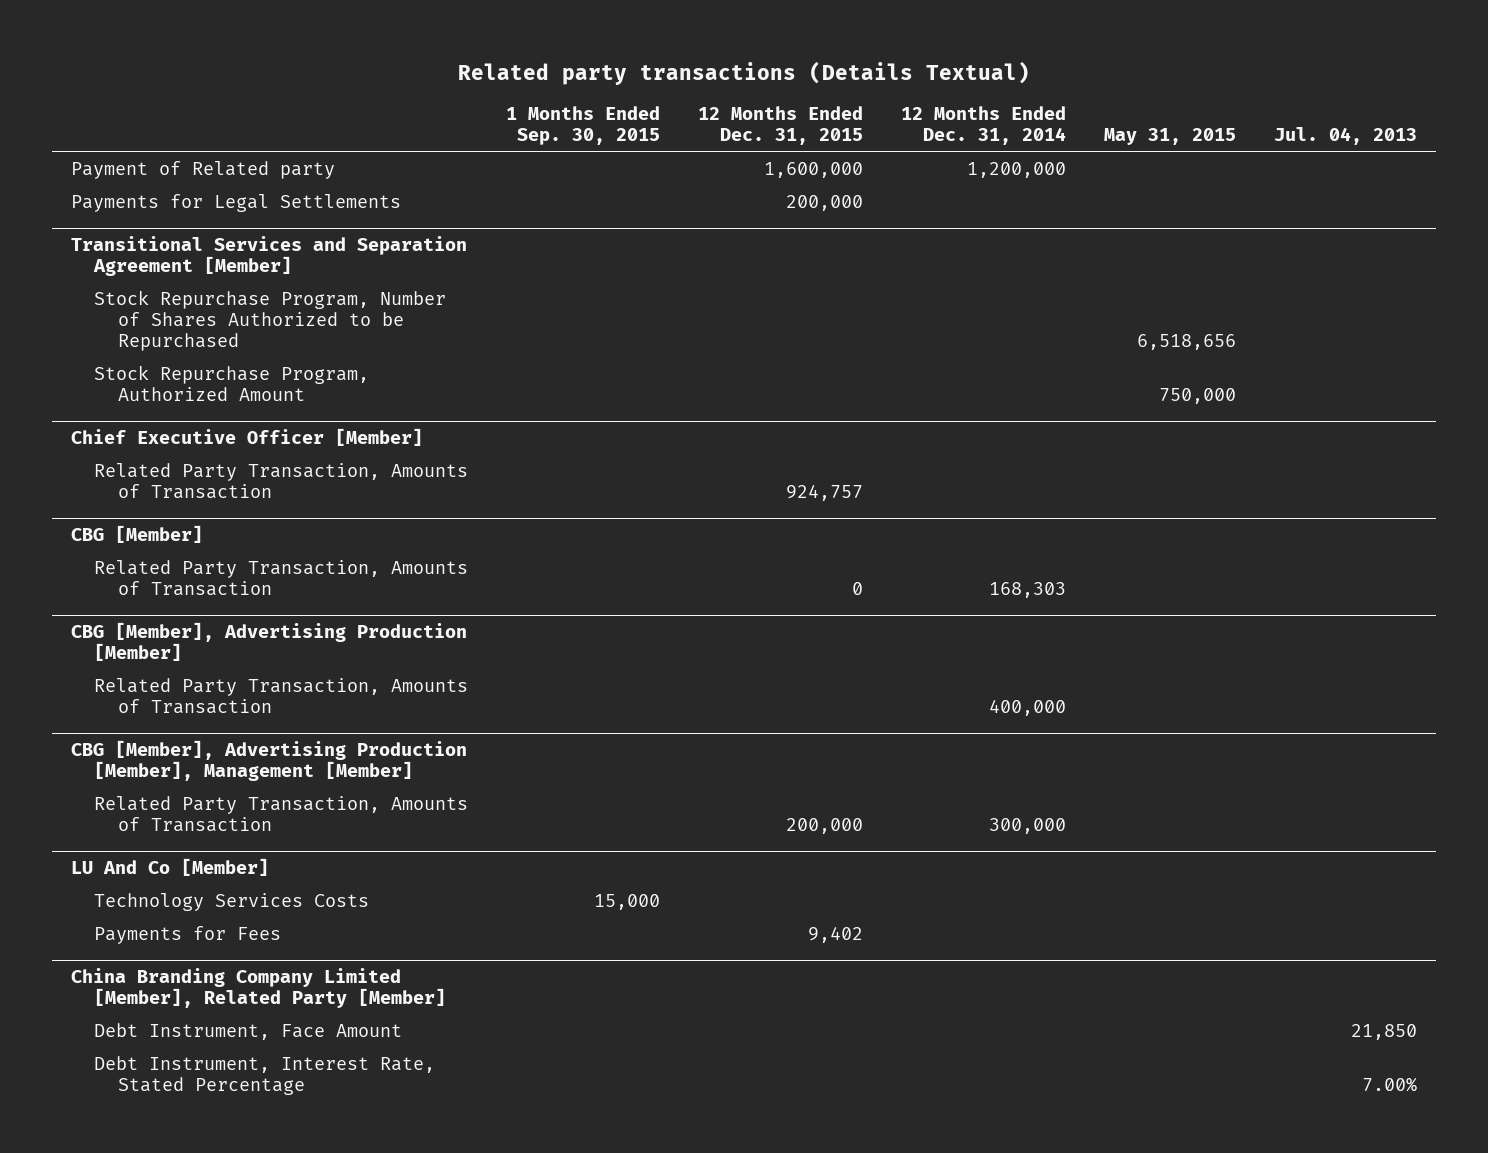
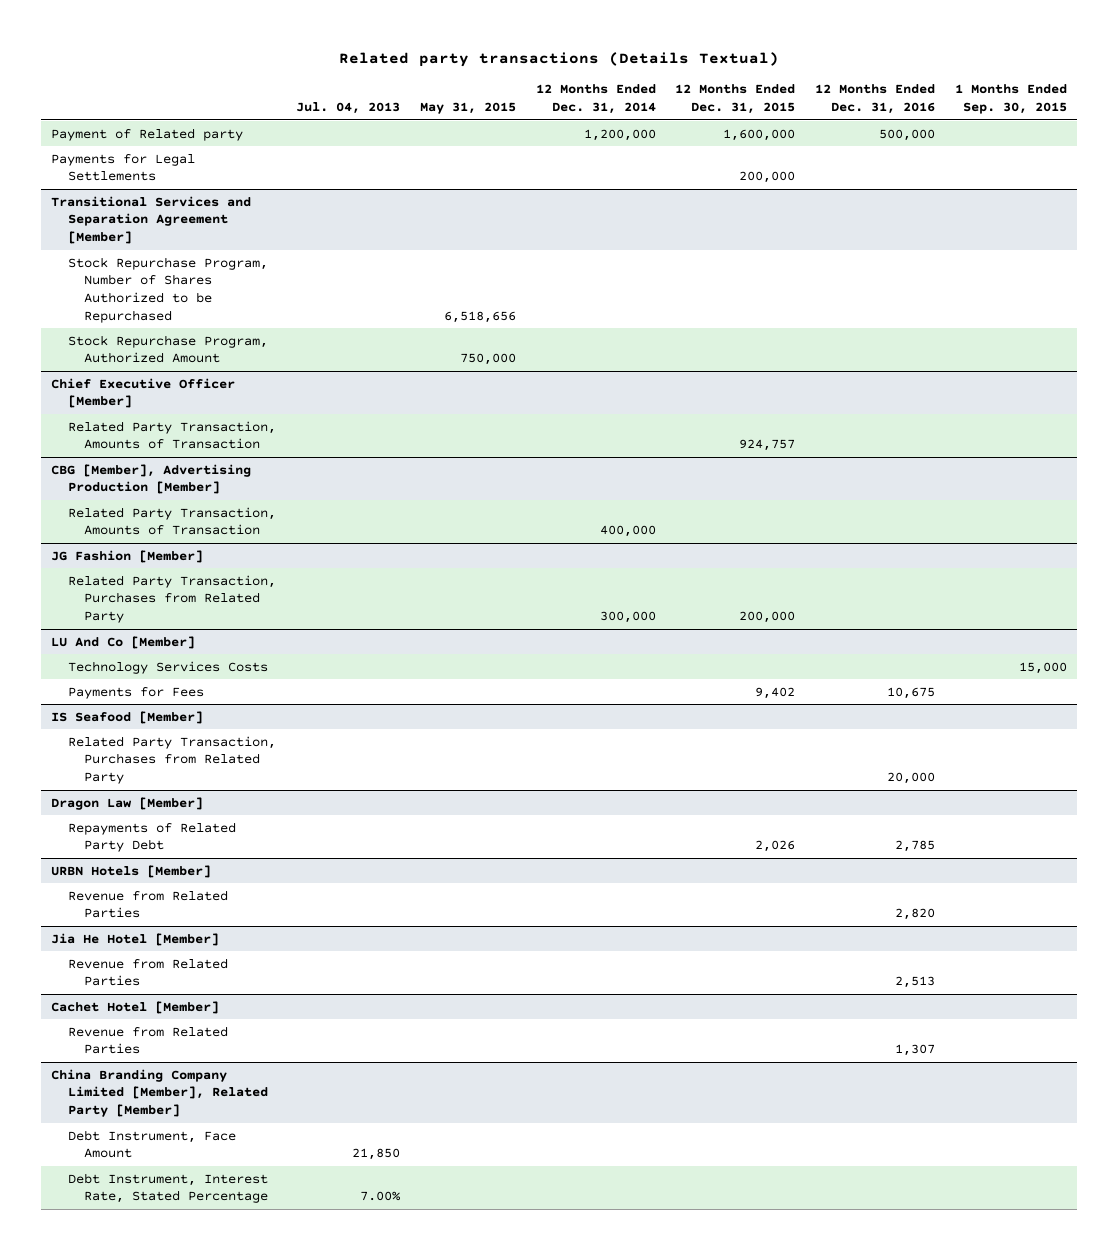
none -> [815,84,936,114] 12 Months Ended Dec. 31, 2016
[70,525,203,544] CBG [Member] -> none
[94,559,469,596] Related Party Transaction, Amounts of Transaction -> none
[70,740,467,782] CBG [Member], Advertising Production [Member], Management [Member] -> none
[94,795,469,832] Related Party Transaction, Amounts of Transaction -> none
none -> [51,549,204,563] JG Fashion [Member]
none -> [67,574,276,624] Related Party Transaction, Purchases from Related Party
none -> [51,710,204,724] IS Seafood [Member]
none -> [67,735,276,785] Related Party Transaction, Purchases from Related Party
none -> [51,796,204,810] Dragon Law [Member]
none -> [67,821,236,853] Repayments of Related Party Debt
none -> [51,864,212,878] URBN Hotels [Member]
none -> [67,889,228,919] Revenue from Related Parties
none -> [51,932,220,946] Jia He Hotel [Member]
none -> [67,957,228,987] Revenue from Related Parties
none -> [51,1000,220,1014] Cachet Hotel [Member]
none -> [67,1025,228,1055] Revenue from Related Parties

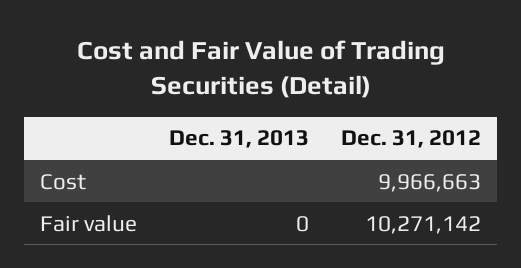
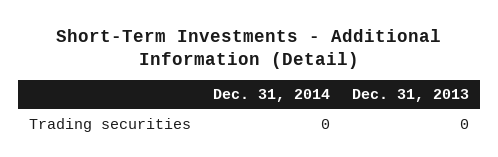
[76,40,445,99] Cost and Fair Value of Trading Securities (Detail) -> [56,28,442,69] Short-Term Investments - Additional Information (Detail)
[340,130,481,149] Dec. 31, 2012 -> none
none -> [213,89,331,103] Dec. 31, 2014
[40,173,87,190] Cost -> none
[40,214,138,232] Fair value -> [29,118,192,133] Trading securities

